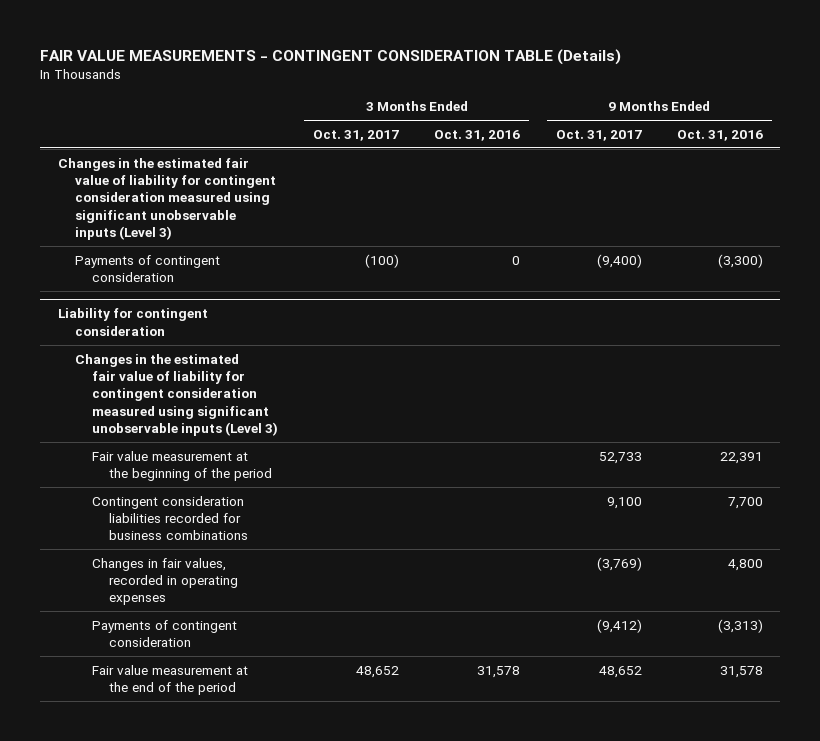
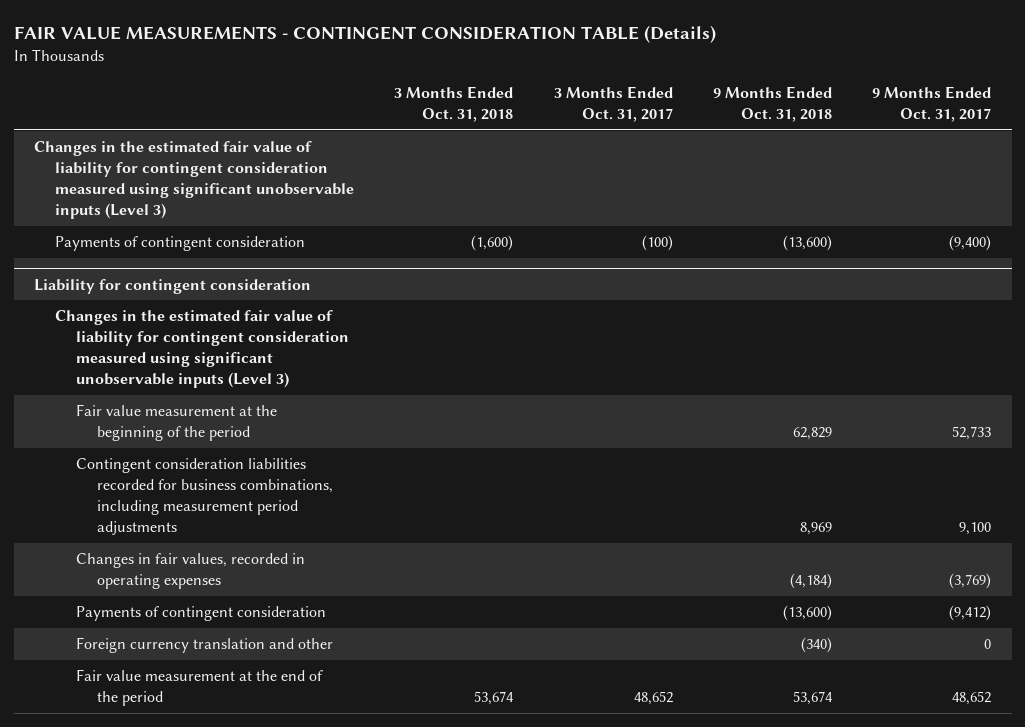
[434,129,521,141] Oct. 31, 2016 -> none
[676,129,763,141] Oct. 31, 2016 -> none
none -> [394,86,514,123] 3 Months Ended Oct. 31, 2018
none -> [713,86,833,123] 9 Months Ended Oct. 31, 2018
[91,495,248,541] Contingent consideration liabilities recorded for business combinations -> [76,458,334,536] Contingent consideration liabilities recorded for business combinations, including measurement period adjustments
none -> [76,637,334,654] Foreign currency translation and other

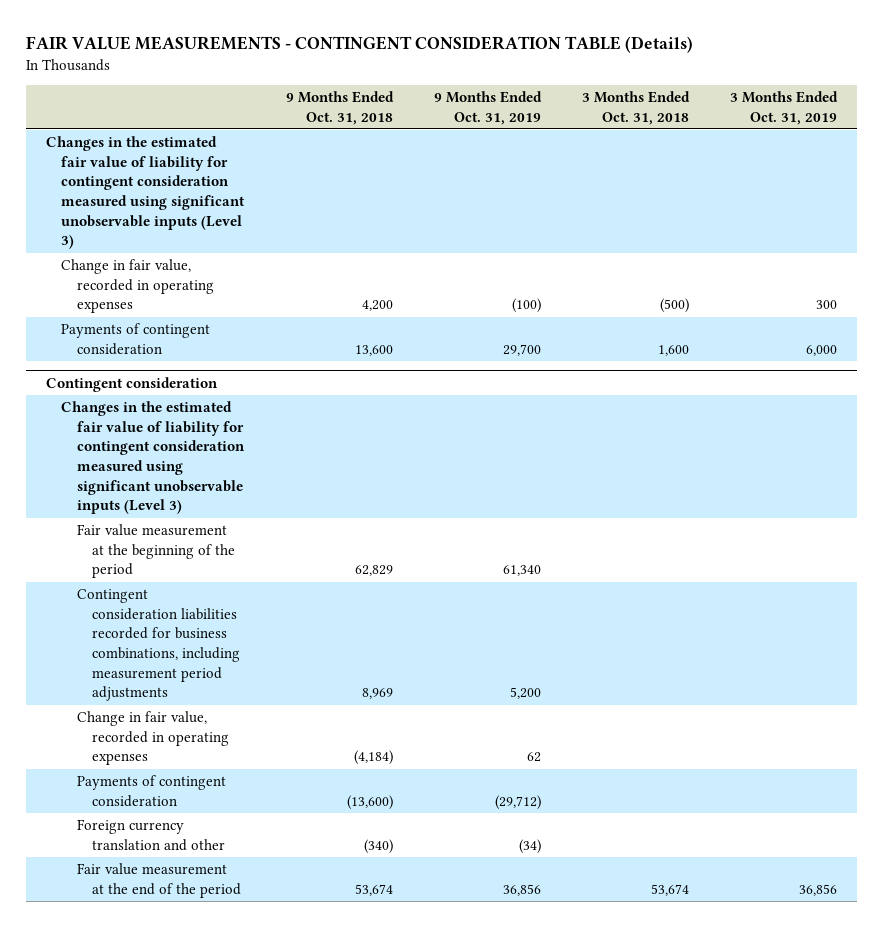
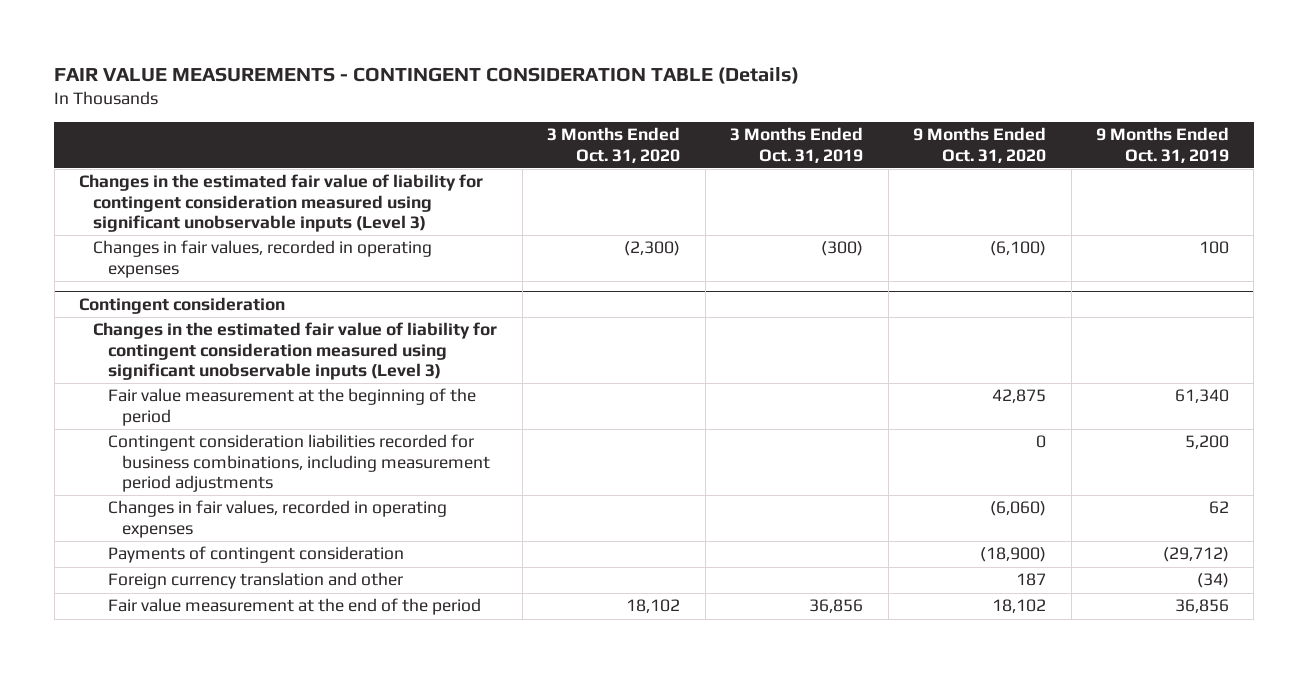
[285,90,394,125] 9 Months Ended Oct. 31, 2018 -> none
[581,90,690,125] 3 Months Ended Oct. 31, 2018 -> none
none -> [547,127,681,163] 3 Months Ended Oct. 31, 2020
none -> [913,127,1047,163] 9 Months Ended Oct. 31, 2020
[61,323,211,355] Payments of contingent consideration -> none
[61,259,214,314] Change in fair value, recorded in operating expenses -> [93,240,433,278] Changes in fair values, recorded in operating expenses
[511,298,541,314] (100) -> [1199,241,1230,255] 100
[815,300,837,310] 300 -> [821,241,864,257] (300)
[76,711,230,766] Change in fair value, recorded in operating expenses -> [107,500,447,538] Changes in fair values, recorded in operating expenses

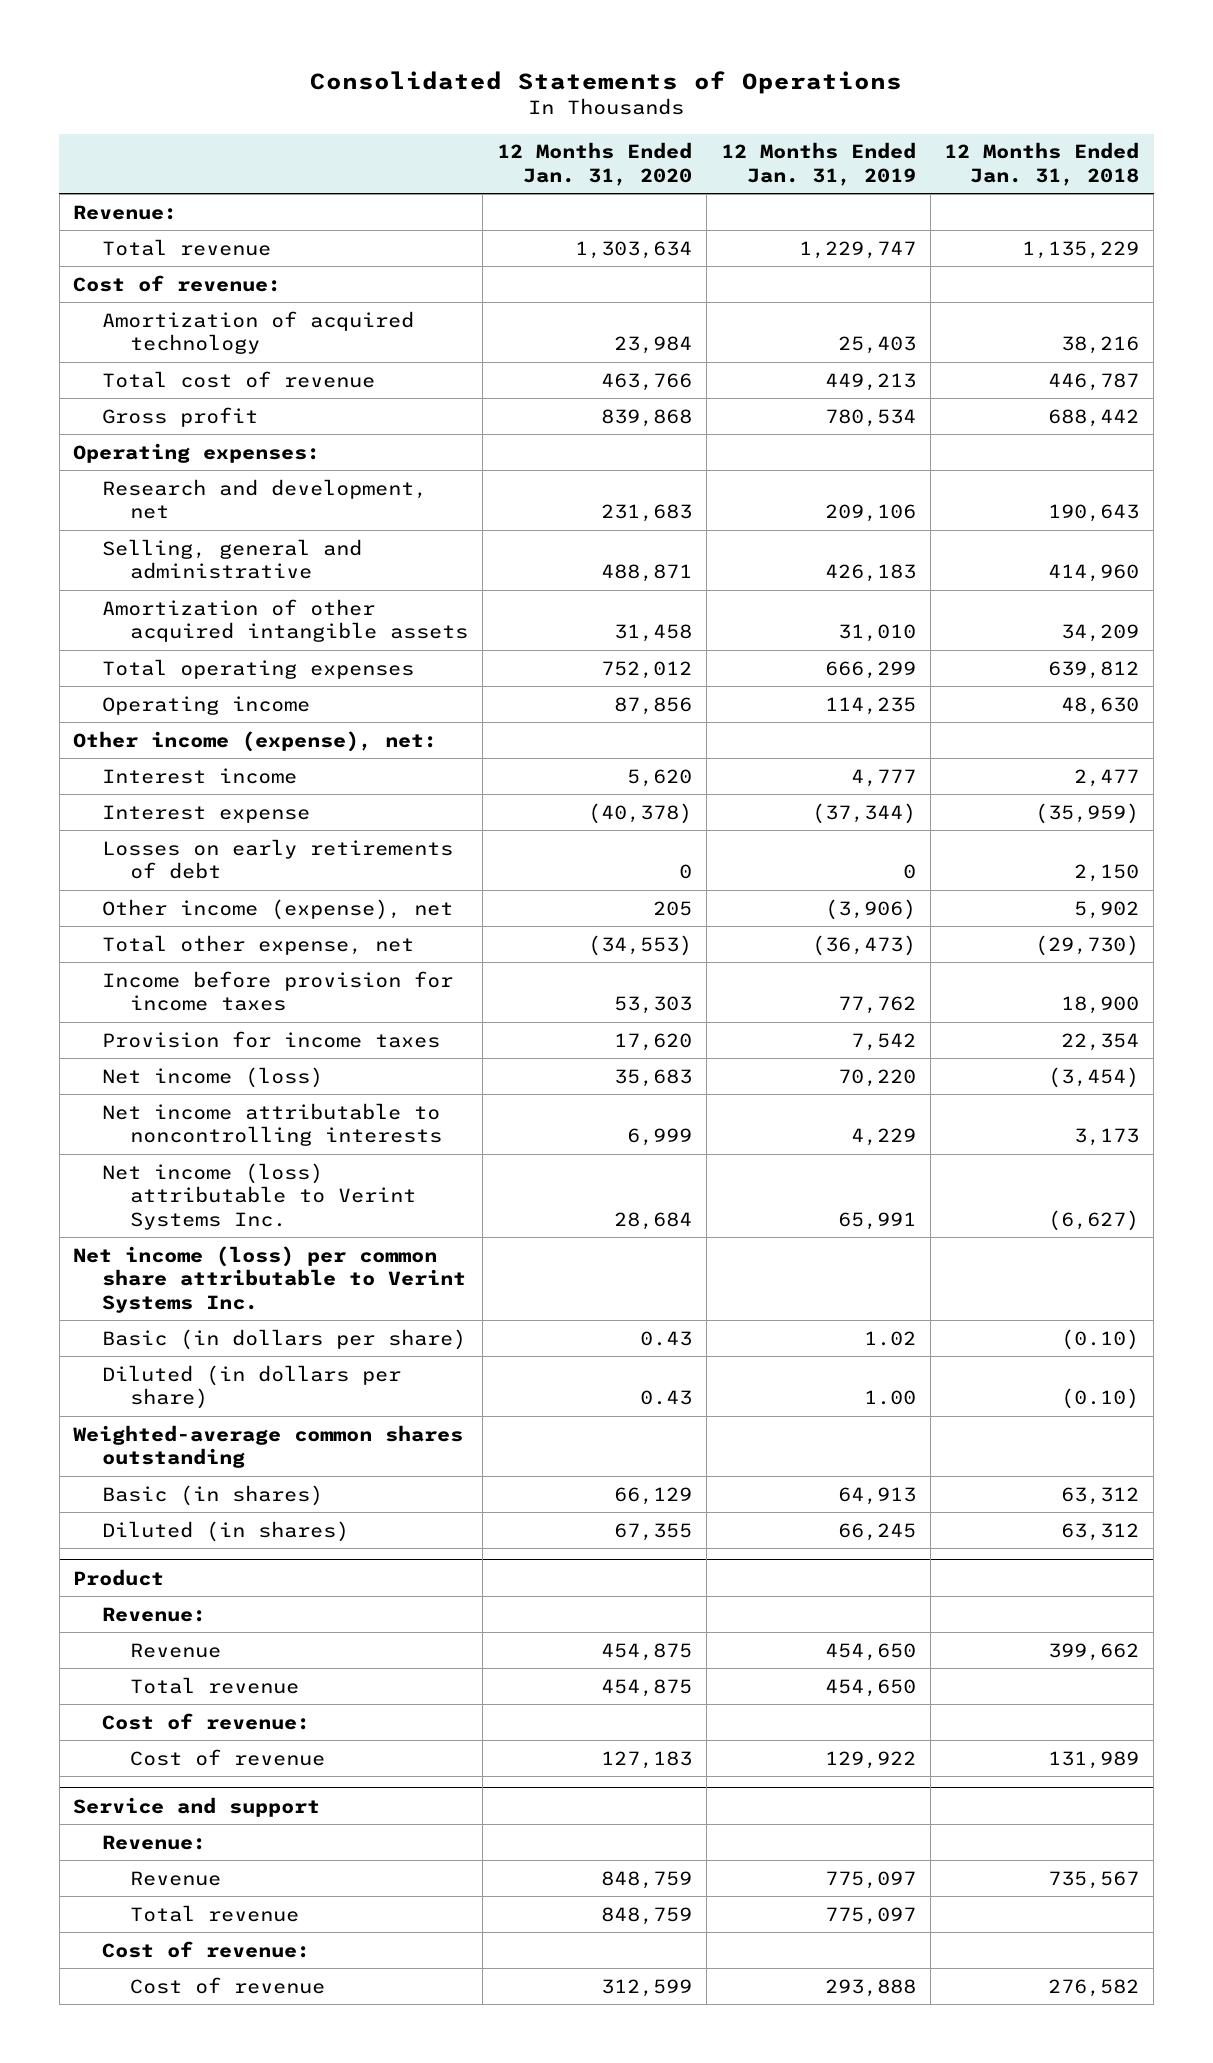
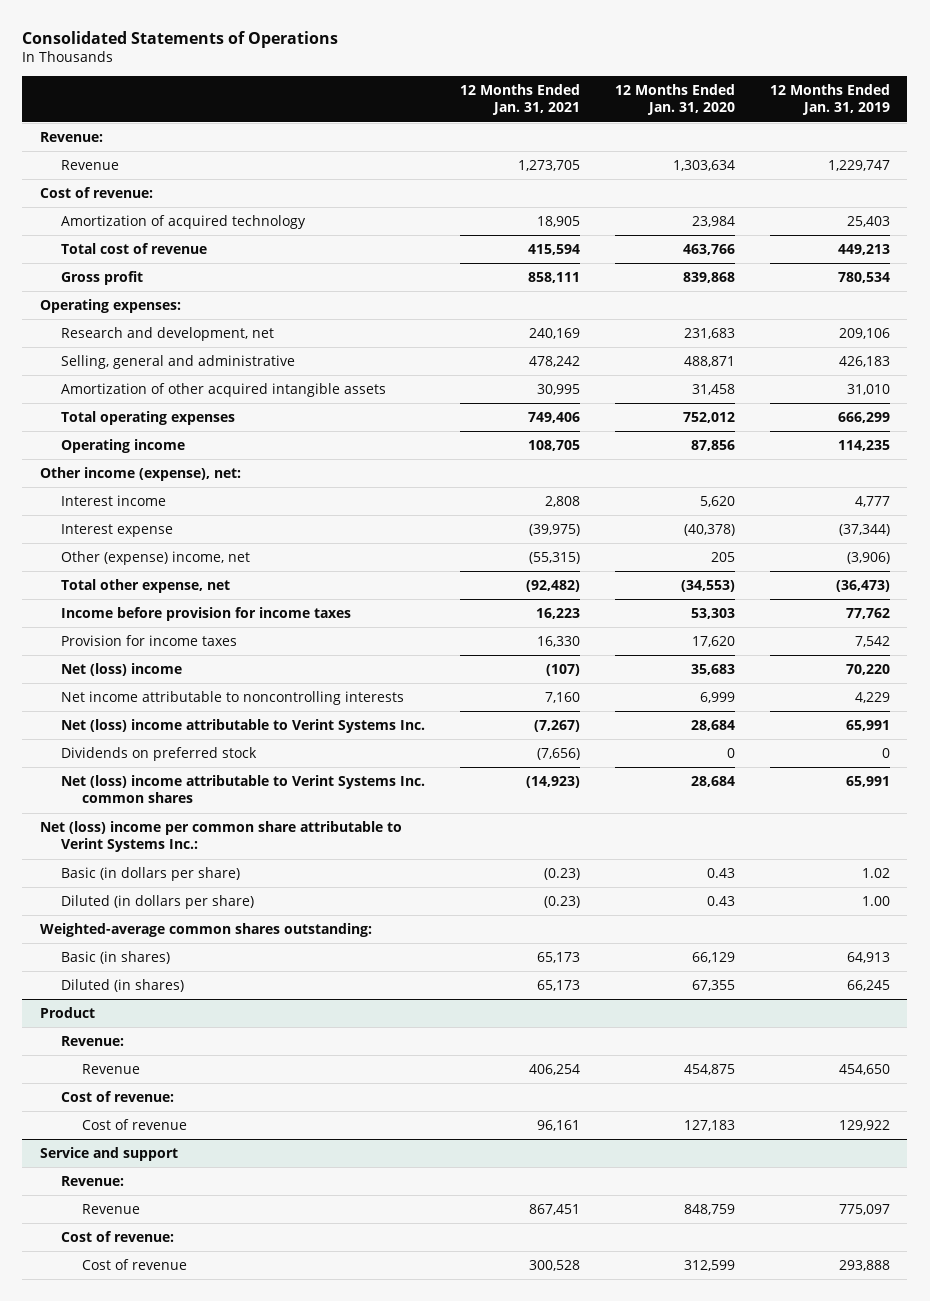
[944,142,1140,186] 12 Months Ended Jan. 31, 2018 -> none
none -> [459,83,580,116] 12 Months Ended Jan. 31, 2021
[101,238,271,256] Total revenue -> [60,159,119,170] Revenue
[101,838,453,880] Losses on early retirements of debt -> none
[101,898,453,920] Other income (expense), net -> [60,550,250,565] Other (expense) income, net
[101,1066,323,1088] Net income (loss) -> [60,662,182,676] Net (loss) income
[101,1162,416,1230] Net income (loss) attributable to Verint Systems Inc. -> [60,718,425,733] Net (loss) income attributable to Verint Systems Inc.
none -> [60,746,257,761] Dividends on preferred stock
none -> [60,774,425,804] Net (loss) income attributable to Verint Systems Inc. common shares
[73,1245,466,1313] Net income (loss) per common share attributable to Verint Systems Inc. -> [39,820,402,853] Net (loss) income per common share attributable to Verint Systems Inc.:
[73,1424,464,1469] Weighted-average common shares outstanding -> [39,922,372,937] Weighted-average common shares outstanding:
[129,1676,299,1694] Total revenue -> none
[129,1904,299,1922] Total revenue -> none

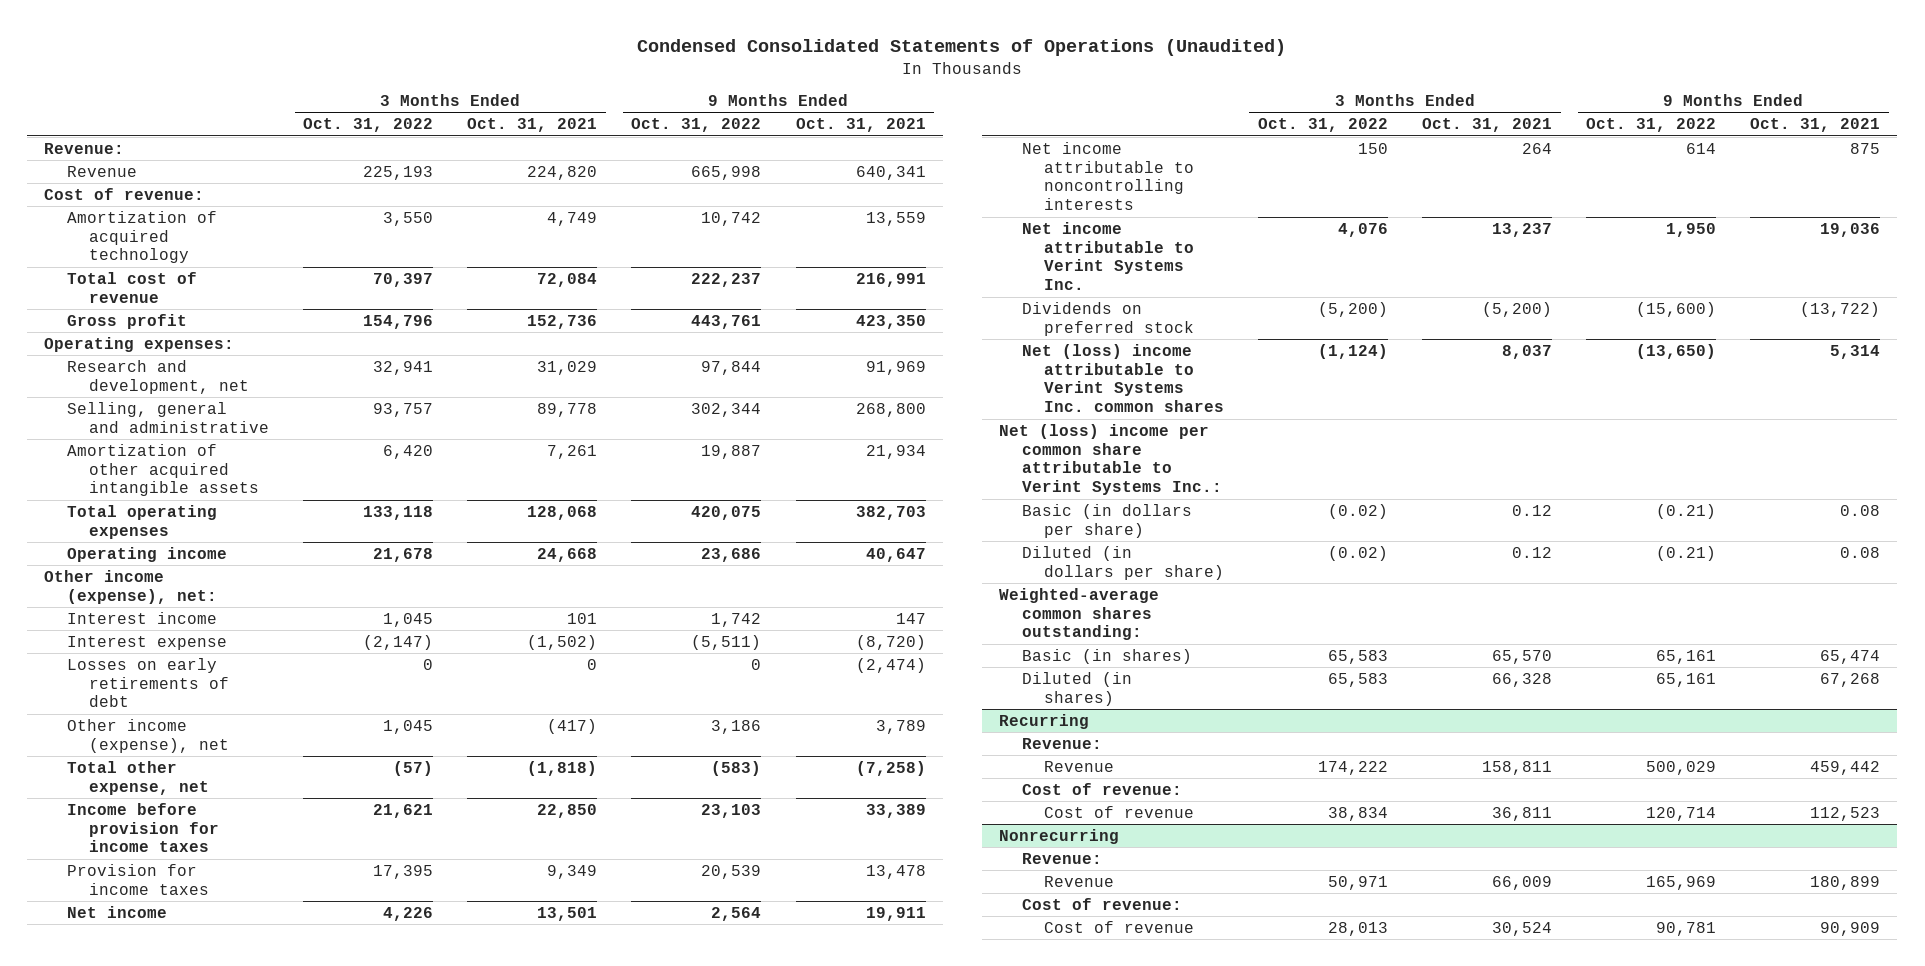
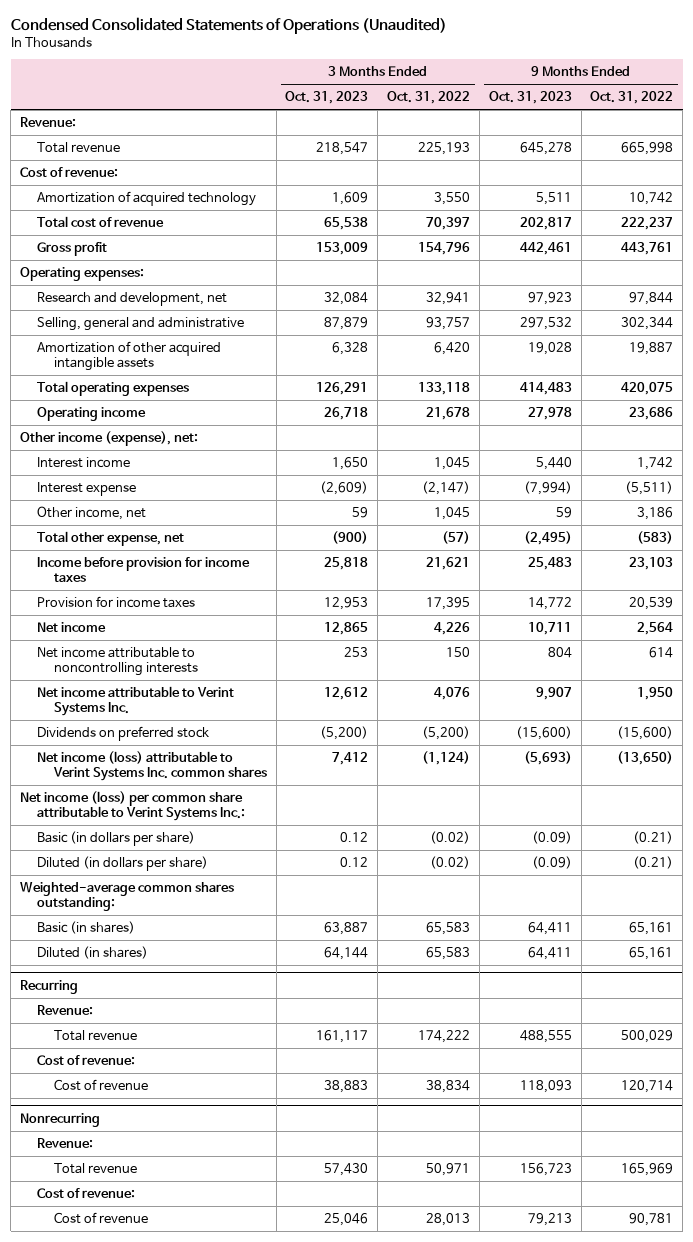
[467,118,598,133] Oct. 31, 2021 -> none
[795,118,926,133] Oct. 31, 2021 -> none
none -> [285,91,369,105] Oct. 31, 2023
none -> [488,91,572,105] Oct. 31, 2023
[66,165,137,177] Revenue -> [36,141,120,153] Total revenue
[66,657,229,708] Losses on early retirements of debt -> none
[66,718,229,753] Other income (expense), net -> [36,505,146,520] Other income, net
[1021,343,1224,413] Net (loss) income attributable to Verint Systems Inc. common shares -> [36,750,267,782] Net income (loss) attributable to Verint Systems Inc. common shares
[999,423,1222,496] Net (loss) income per common share attributable to Verint Systems Inc.: -> [20,790,245,822] Net income (loss) per common share attributable to Verint Systems Inc.:
[1043,760,1114,772] Revenue -> [53,1029,137,1041] Total revenue
[1043,875,1114,887] Revenue -> [53,1162,137,1174] Total revenue

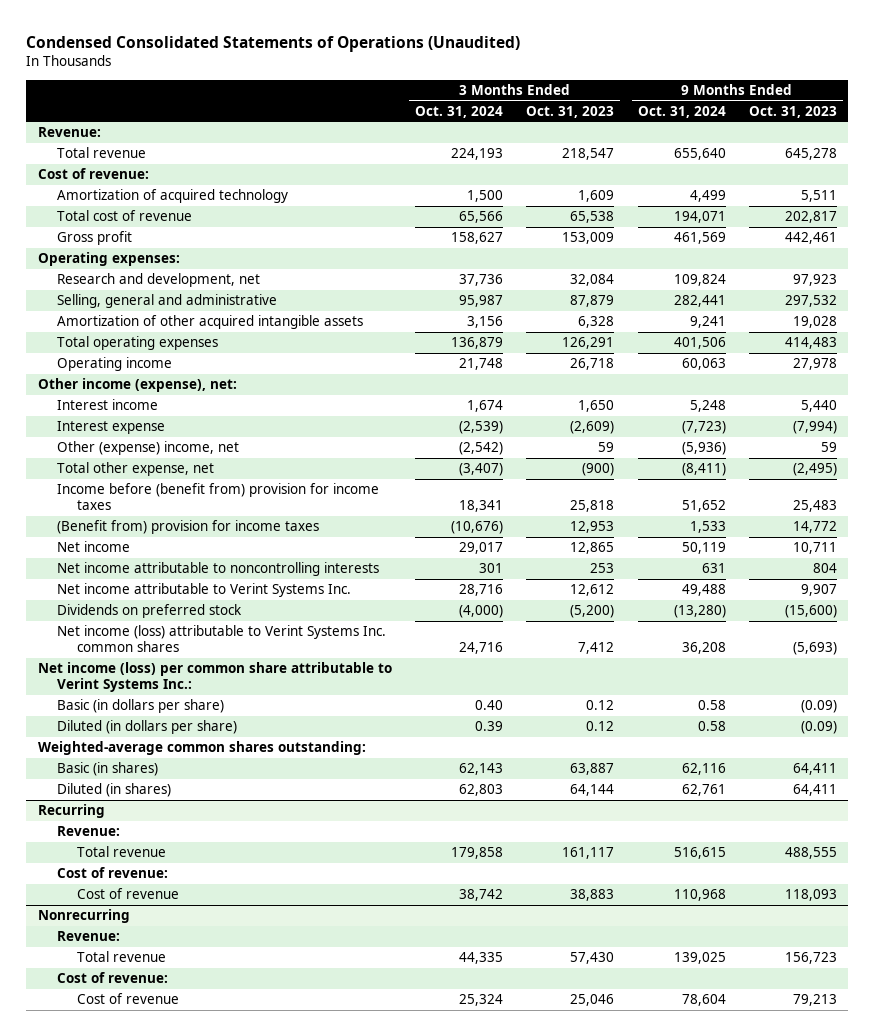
[387,91,471,105] Oct. 31, 2022 -> none
[590,91,674,105] Oct. 31, 2022 -> none
none -> [415,105,504,118] Oct. 31, 2024
none -> [637,105,726,118] Oct. 31, 2024
[36,505,146,520] Other income, net -> [57,441,240,456] Other (expense) income, net
[36,556,250,583] Income before provision for income taxes -> [57,483,380,511] Income before (benefit from) provision for income taxes
[36,595,195,608] Provision for income taxes -> [57,520,320,535] (Benefit from) provision for income taxes

